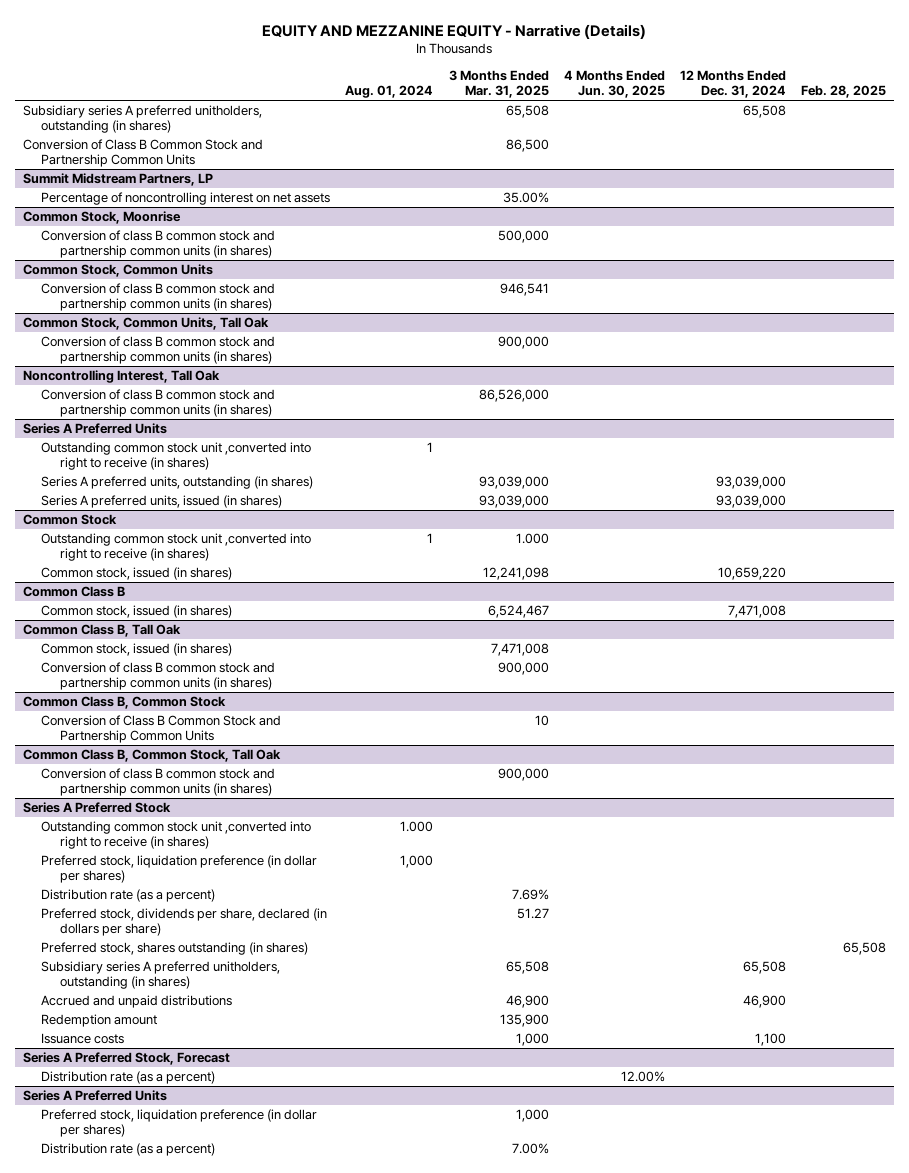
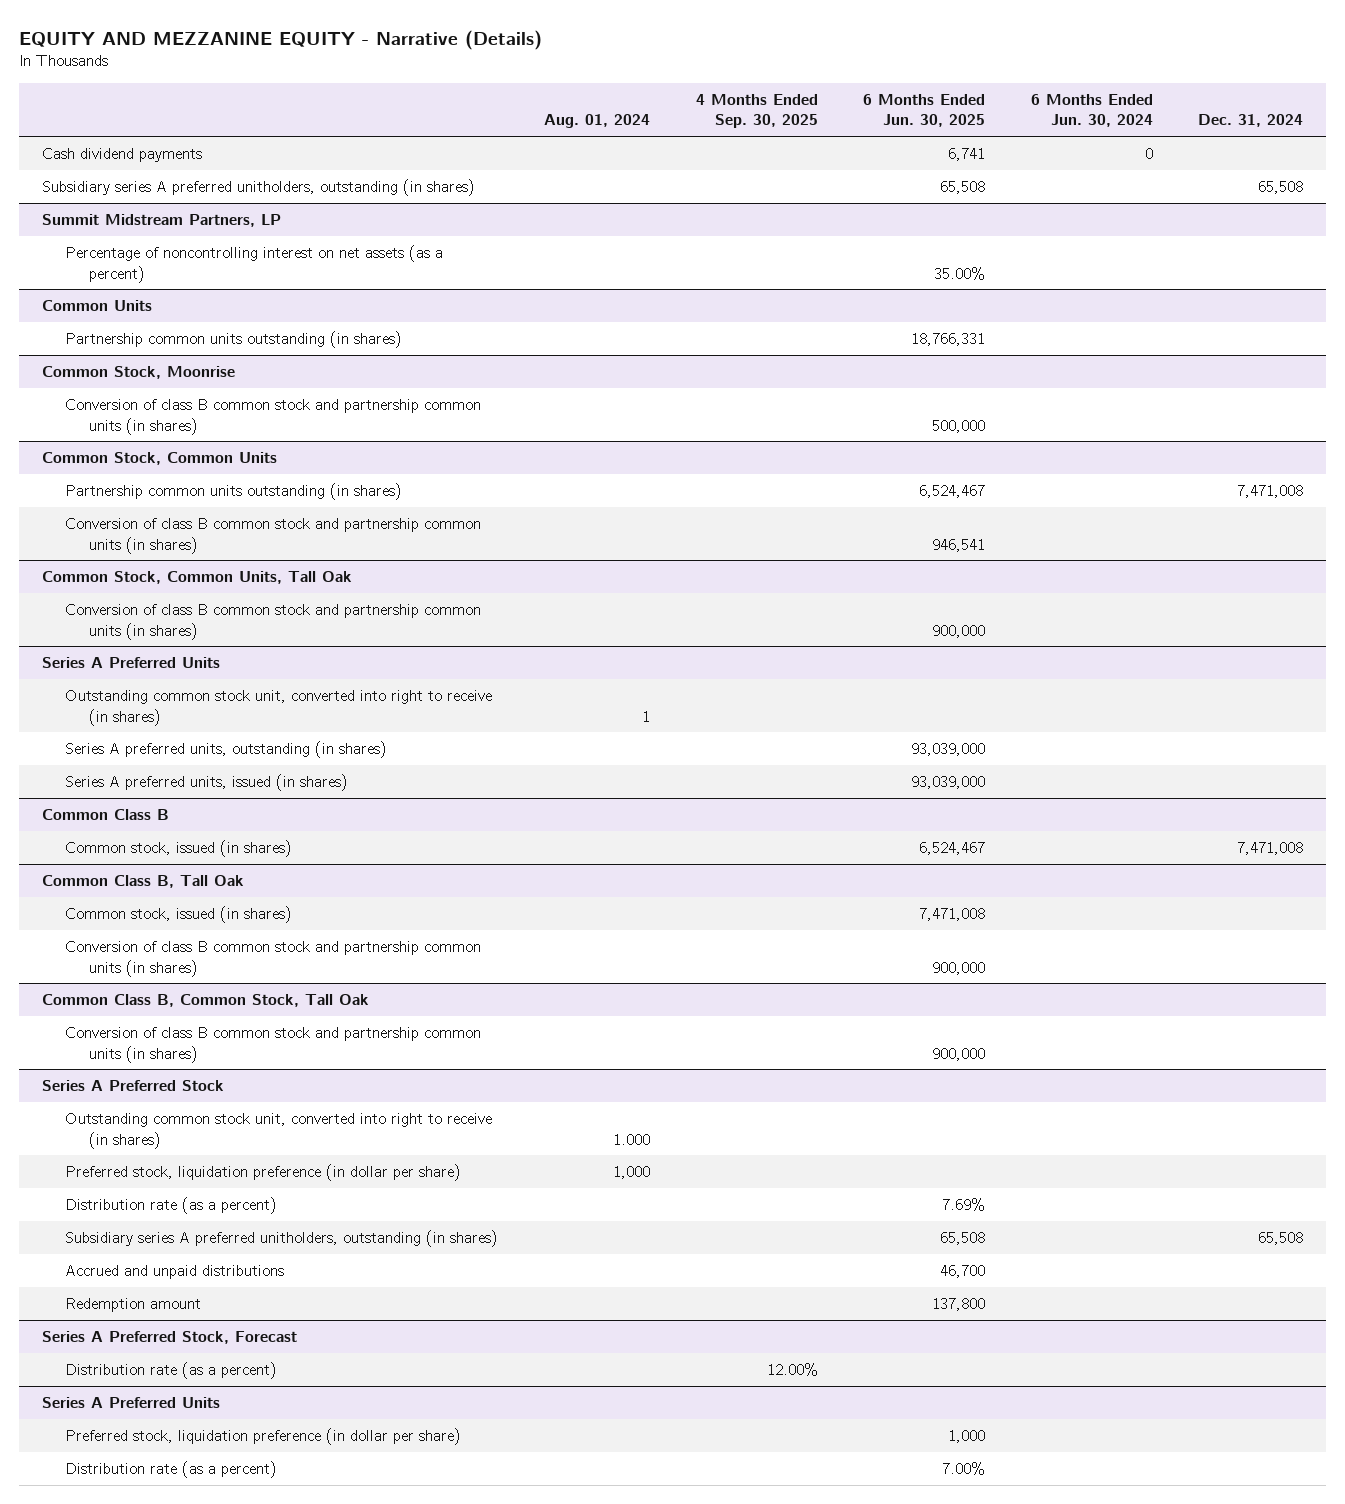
[448,70,549,99] 3 Months Ended Mar. 31, 2025 -> none
[563,70,665,99] 4 Months Ended Jun. 30, 2025 -> none
[679,70,786,99] 12 Months Ended Dec. 31, 2024 -> none
[800,85,886,99] Feb. 28, 2025 -> none
none -> [695,93,818,129] 4 Months Ended Sep. 30, 2025
none -> [863,93,986,128] 6 Months Ended Jun. 30, 2025
none -> [1030,93,1153,128] 6 Months Ended Jun. 30, 2024
none -> [1198,114,1304,128] Dec. 31, 2024
none -> [42,147,203,162] Cash dividend payments
[22,139,263,168] Conversion of Class B Common Stock and Partnership Common Units -> none
[41,192,331,206] Percentage of noncontrolling interest on net assets -> [65,244,444,283] Percentage of noncontrolling interest on net assets (as a percent)
none -> [42,299,153,311] Common Units
none -> [65,330,403,348] Partnership common units outstanding (in shares)
none -> [65,482,403,500] Partnership common units outstanding (in shares)
[22,370,220,384] Noncontrolling Interest, Tall Oak -> none
[41,389,276,418] Conversion of class B common stock and partnership common units (in shares) -> none
[41,442,312,471] Outstanding common stock unit ,converted into right to receive (in shares) -> [65,689,493,726] Outstanding common stock unit, converted into right to receive (in shares)
[22,514,117,526] Common Stock -> none
[41,533,312,562] Outstanding common stock unit ,converted into right to receive (in shares) -> none
[41,567,233,581] Common stock, issued (in shares) -> none
[22,696,226,710] Common Class B, Common Stock -> none
[41,715,282,744] Conversion of Class B Common Stock and Partnership Common Units -> none
[41,821,312,850] Outstanding common stock unit ,converted into right to receive (in shares) -> [65,1112,493,1149] Outstanding common stock unit, converted into right to receive (in shares)
[41,855,318,884] Preferred stock, liquidation preference (in dollar per shares) -> [65,1163,462,1181] Preferred stock, liquidation preference (in dollar per share)
[41,908,328,937] Preferred stock, dividends per share, declared (in dollars per share) -> none
[41,942,309,956] Preferred stock, shares outstanding (in shares) -> none
[41,1033,125,1045] Issuance costs -> none
[41,1109,318,1138] Preferred stock, liquidation preference (in dollar per shares) -> [65,1427,462,1445] Preferred stock, liquidation preference (in dollar per share)

